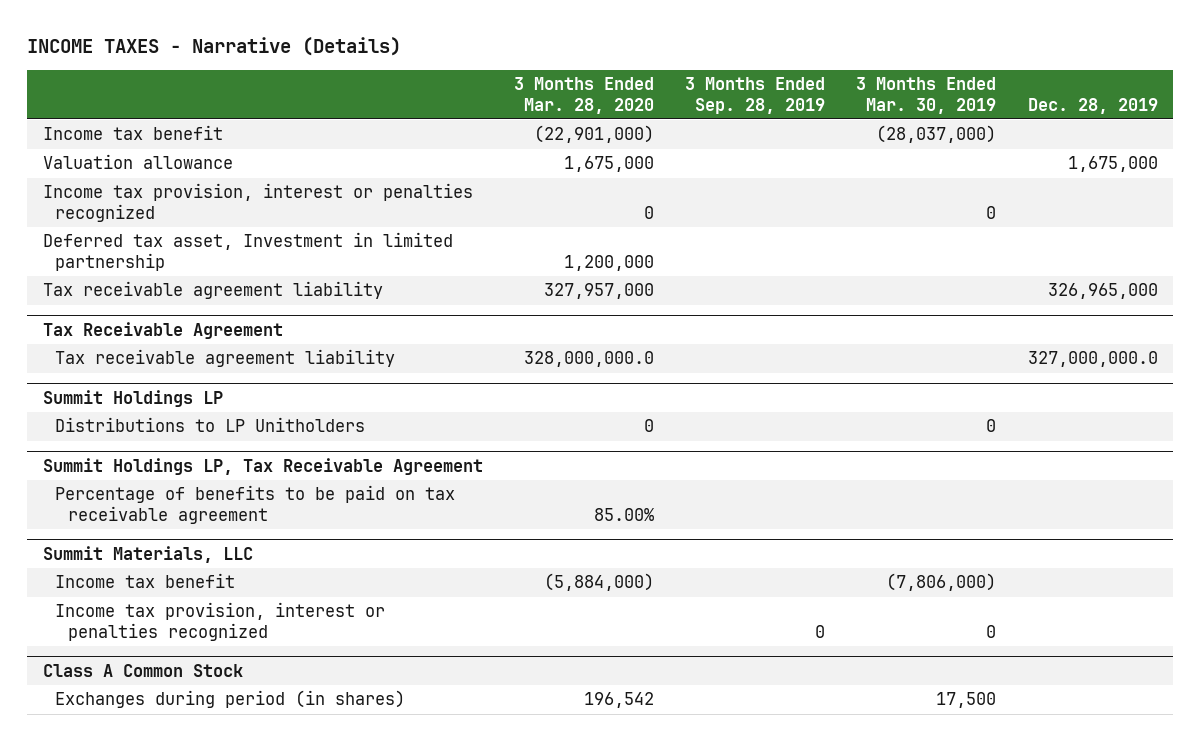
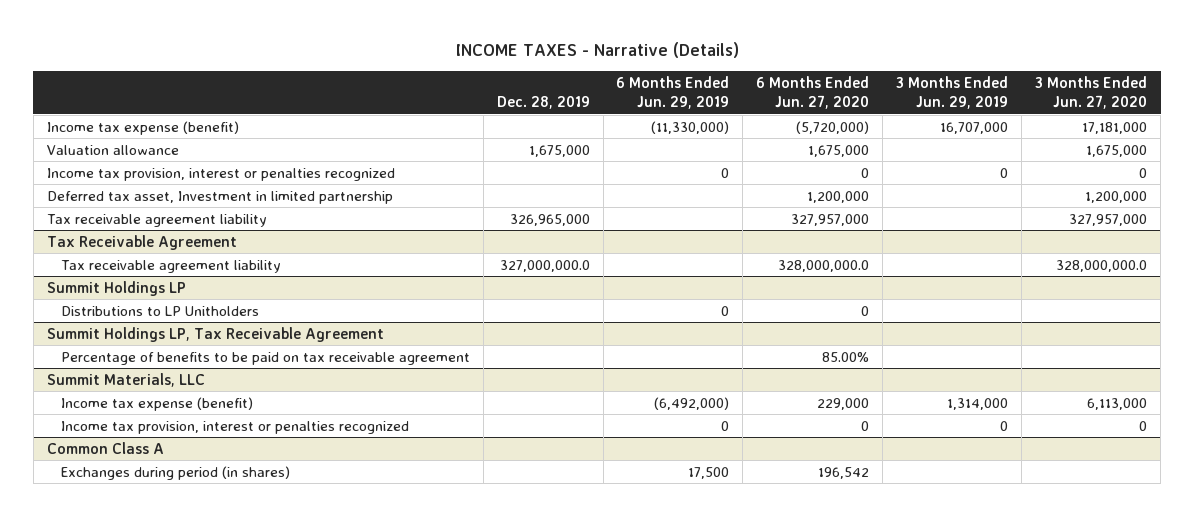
[514,76,655,114] 3 Months Ended Mar. 28, 2020 -> none
[685,76,826,114] 3 Months Ended Sep. 28, 2019 -> none
[856,76,997,114] 3 Months Ended Mar. 30, 2019 -> none
none -> [616,75,730,109] 6 Months Ended Jun. 29, 2019
none -> [756,75,870,109] 6 Months Ended Jun. 27, 2020
none -> [896,75,1009,109] 3 Months Ended Jun. 29, 2019
none -> [1035,75,1148,109] 3 Months Ended Jun. 27, 2020
[42,125,223,141] Income tax benefit -> [46,120,239,135] Income tax expense (benefit)
[55,573,236,589] Income tax benefit -> [60,396,253,411] Income tax expense (benefit)
[42,663,243,677] Class A Common Stock -> [46,441,164,454] Common Class A

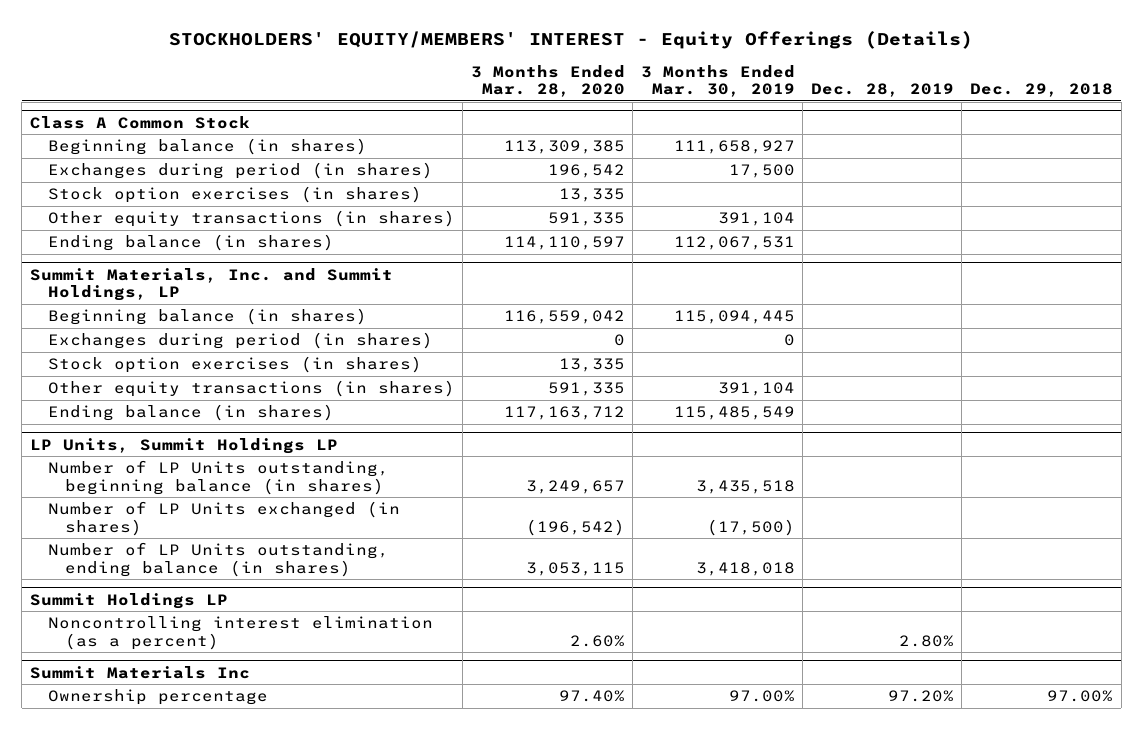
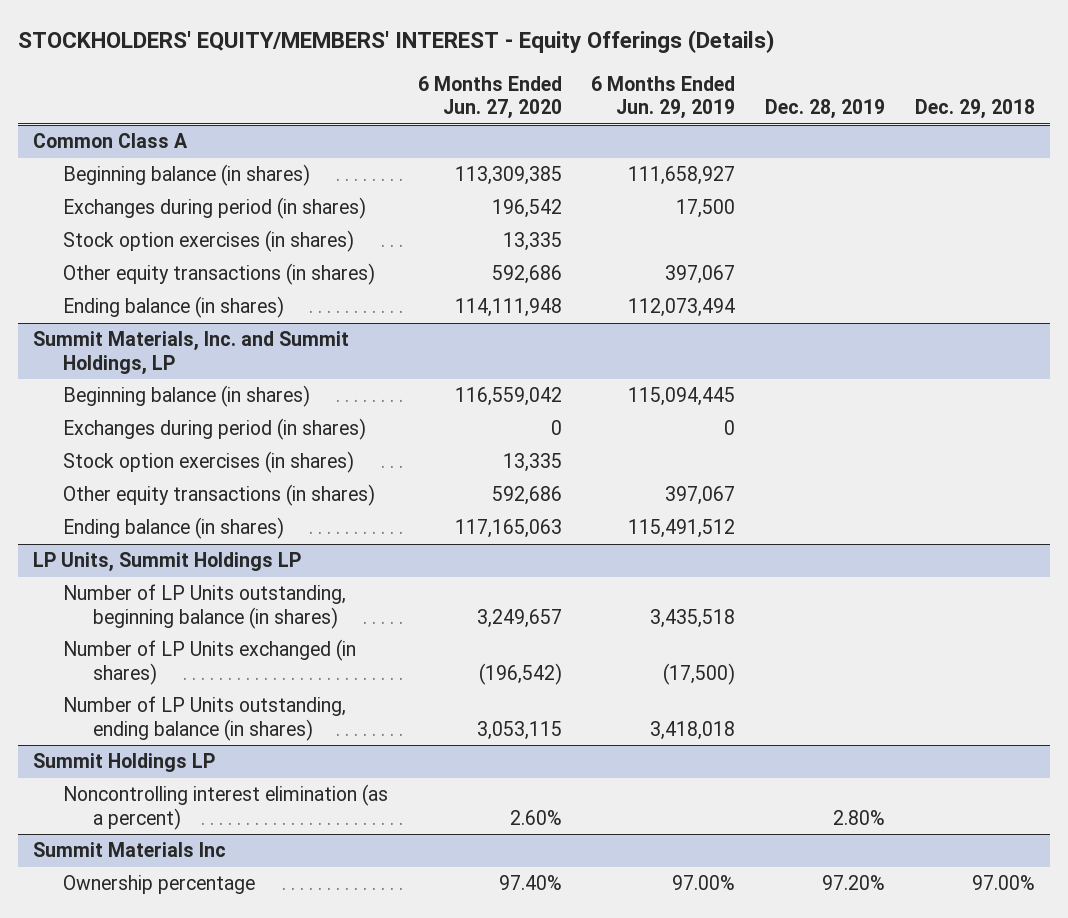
[470,64,625,98] 3 Months Ended Mar. 28, 2020 -> none
[640,64,795,98] 3 Months Ended Mar. 30, 2019 -> none
none -> [417,75,562,120] 6 Months Ended Jun. 27, 2020
none -> [591,75,736,120] 6 Months Ended Jun. 29, 2019
[29,115,250,129] Class A Common Stock -> [32,133,188,149] Common Class A

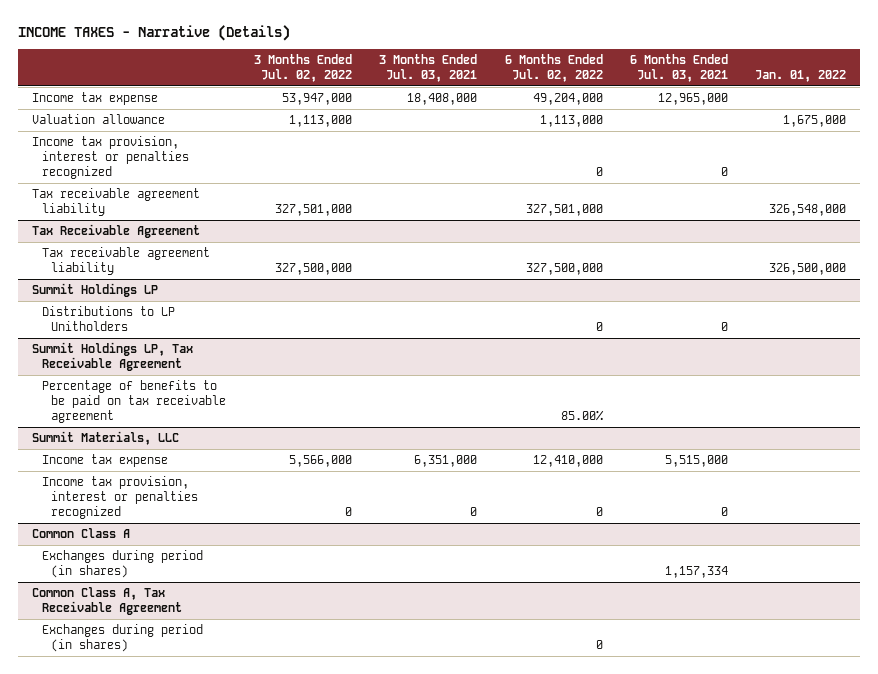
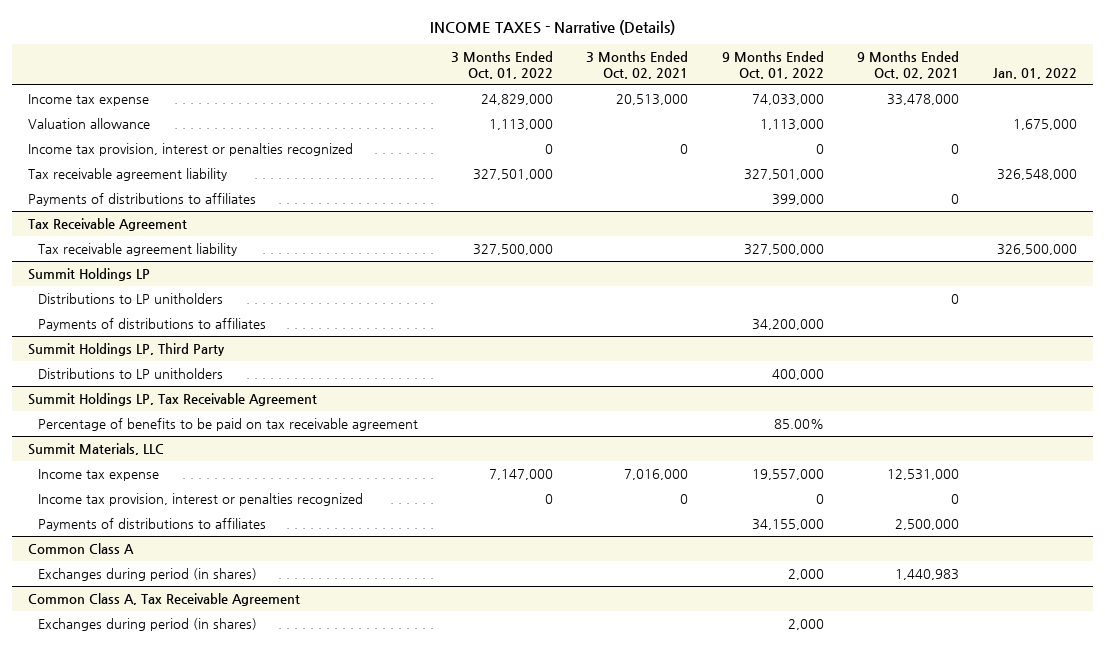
[253,53,352,82] 3 Months Ended Jul. 02, 2022 -> none
[379,53,478,82] 3 Months Ended Jul. 03, 2021 -> none
[504,53,603,82] 6 Months Ended Jul. 02, 2022 -> none
[629,53,728,82] 6 Months Ended Jul. 03, 2021 -> none
none -> [451,51,554,79] 3 Months Ended Oct. 01, 2022
none -> [586,51,689,79] 3 Months Ended Oct. 02, 2021
none -> [721,51,824,79] 9 Months Ended Oct. 01, 2022
none -> [857,51,960,79] 9 Months Ended Oct. 02, 2021
none -> [28,192,257,206] Payments of distributions to affiliates
[41,306,175,332] Distributions to LP Unitholders -> [37,292,223,304] Distributions to LP unitholders
none -> [37,317,266,331] Payments of distributions to affiliates
none -> [28,342,226,356] Summit Holdings LP, Third Party
none -> [37,367,223,379] Distributions to LP unitholders
none -> [37,517,266,531] Payments of distributions to affiliates

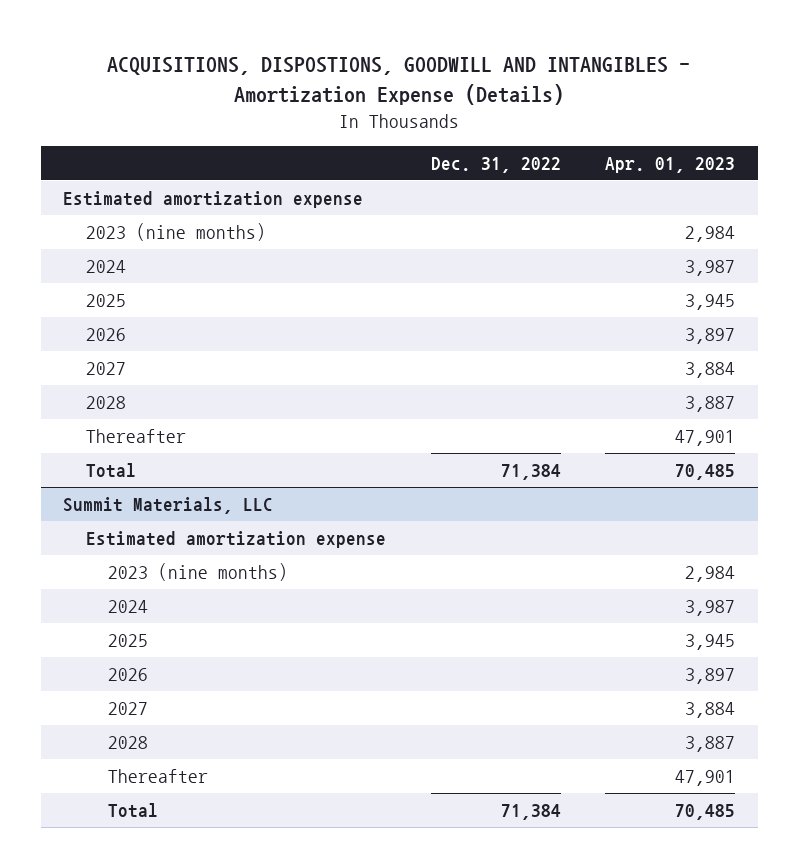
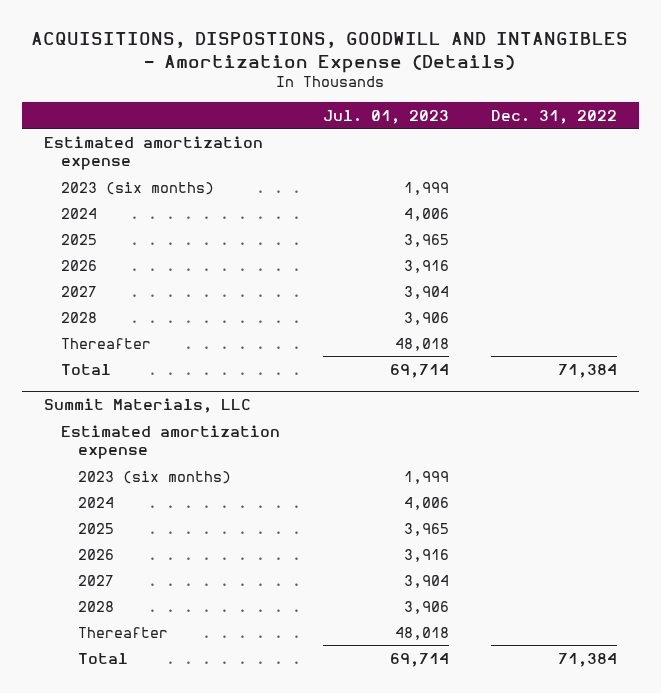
[605,156,736,173] Apr. 01, 2023 -> none
none -> [322,109,449,124] Jul. 01, 2023
[85,223,266,242] 2023 (nine months) -> [60,181,214,195] 2023 (six months)
[108,563,289,582] 2023 (nine months) -> [78,470,232,484] 2023 (six months)

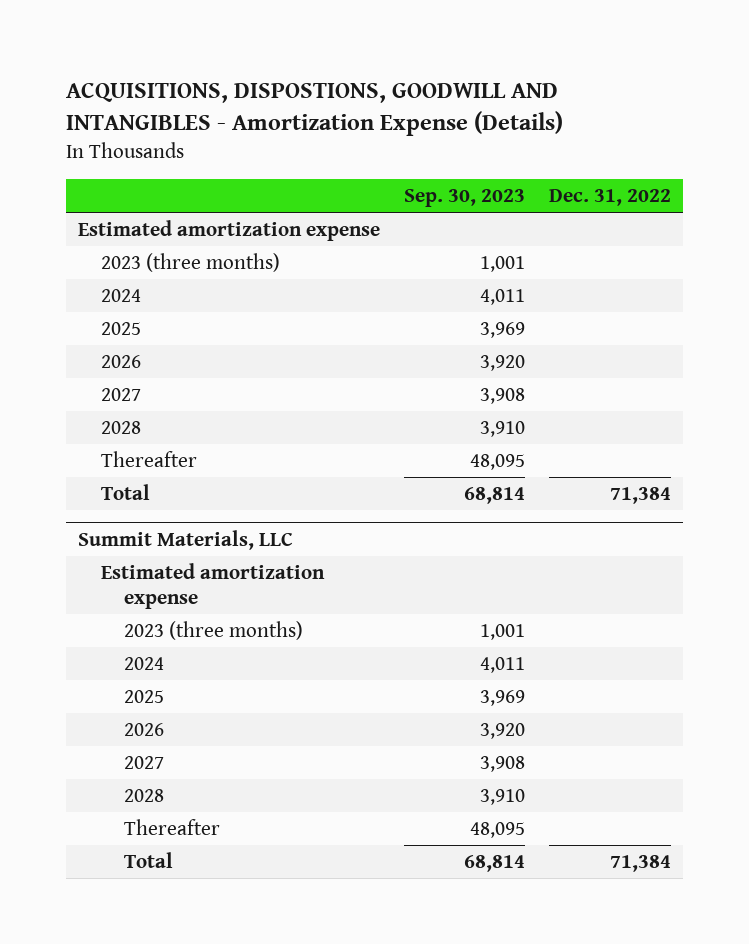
[322,109,449,124] Jul. 01, 2023 -> none
none -> [404,188,526,207] Sep. 30, 2023
[60,181,214,195] 2023 (six months) -> [100,252,280,272] 2023 (three months)
[78,470,232,484] 2023 (six months) -> [123,620,303,640] 2023 (three months)

